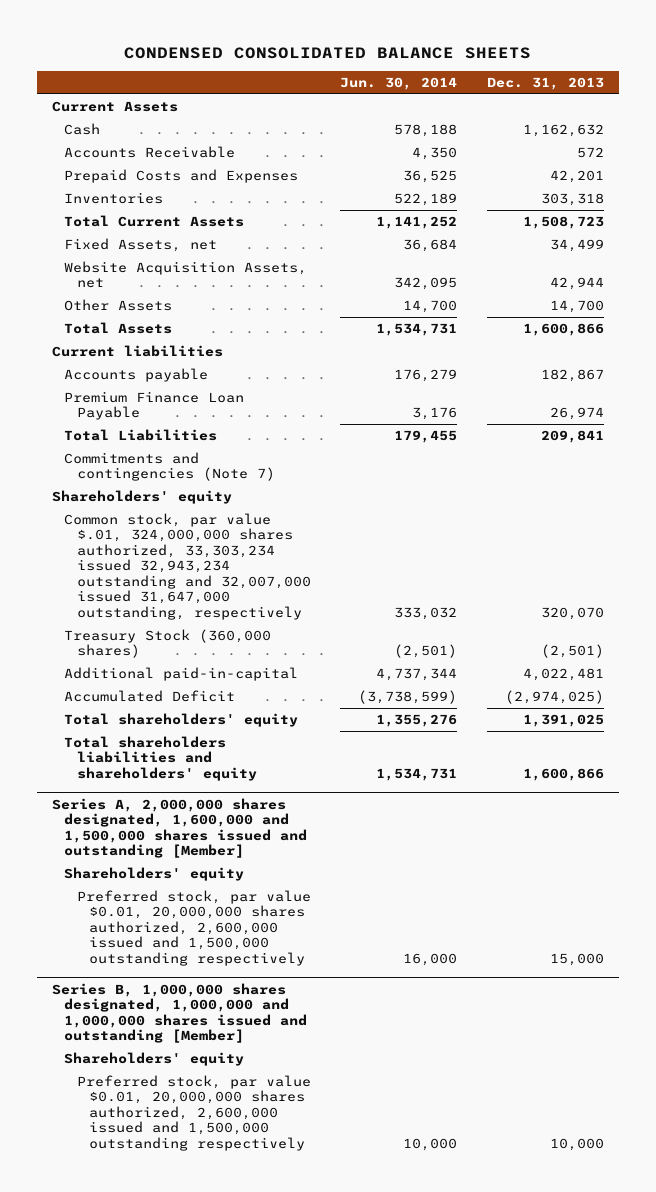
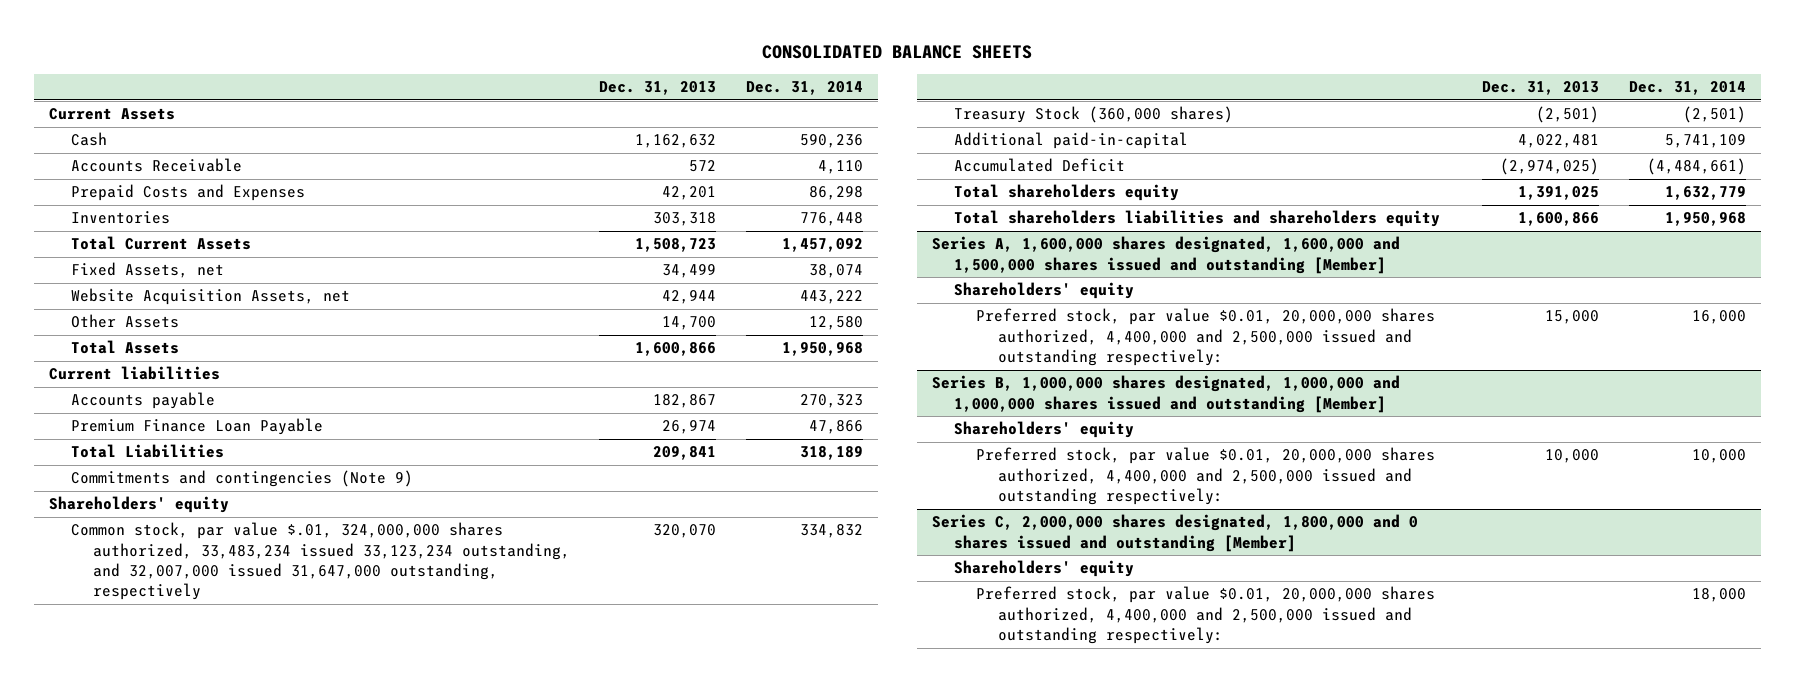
[124,46,532,59] CONDENSED CONSOLIDATED BALANCE SHEETS -> [762,45,1033,60] CONSOLIDATED BALANCE SHEETS
[340,76,458,90] Jun. 30, 2014 -> none
none -> [745,81,863,96] Dec. 31, 2014
[64,452,275,482] Commitments and contingencies (Note 7) -> [70,470,413,488] Commitments and contingencies (Note 9)
[64,513,311,620] Common stock, par value $.01, 324,000,000 shares authorized, 33,303,234 issued 32,943,234 outstanding and 32,007,000 issued 31,647,000 outstanding, respectively -> [70,522,571,601] Common stock, par value $.01, 324,000,000 shares authorized, 33,483,234 issued 33,123,234 outstanding, and 32,007,000 issued 31,647,000 outstanding, respectively
[64,713,299,728] Total shareholders' equity -> [953,184,1179,202] Total shareholders equity
[64,736,257,781] Total shareholders liabilities and shareholders' equity -> [953,210,1440,228] Total shareholders liabilities and shareholders equity
[52,797,308,859] Series A, 2,000,000 shares designated, 1,600,000 and 1,500,000 shares issued and outstanding [Member] -> [931,236,1400,274] Series A, 1,600,000 shares designated, 1,600,000 and 1,500,000 shares issued and outstanding [Member]
[76,890,311,966] Preferred stock, par value $0.01, 20,000,000 shares authorized, 2,600,000 issued and 1,500,000 outstanding respectively -> [976,308,1436,367] Preferred stock, par value $0.01, 20,000,000 shares authorized, 4,400,000 and 2,500,000 issued and outstanding respectively:
[76,1075,311,1151] Preferred stock, par value $0.01, 20,000,000 shares authorized, 2,600,000 issued and 1,500,000 outstanding respectively -> [976,447,1436,506] Preferred stock, par value $0.01, 20,000,000 shares authorized, 4,400,000 and 2,500,000 issued and outstanding respectively:
none -> [931,514,1418,552] Series C, 2,000,000 shares designated, 1,800,000 and 0 shares issued and outstanding [Member]
none -> [953,560,1134,578] Shareholders' equity
none -> [976,586,1436,645] Preferred stock, par value $0.01, 20,000,000 shares authorized, 4,400,000 and 2,500,000 issued and outstanding respectively:

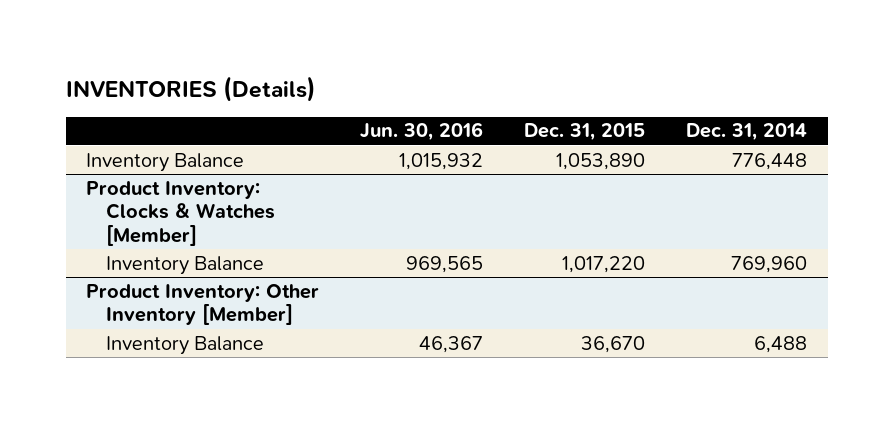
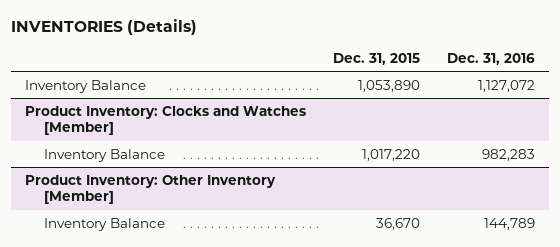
[360,122,484,142] Jun. 30, 2016 -> none
[686,123,808,142] Dec. 31, 2014 -> none
none -> [447,52,536,65] Dec. 31, 2016
[86,180,275,246] Product Inventory: Clocks & Watches [Member] -> [24,105,306,136] Product Inventory: Clocks and Watches [Member]

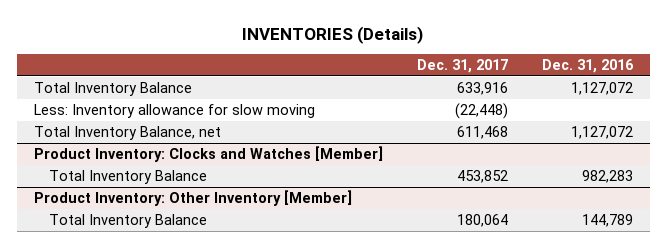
[333,52,421,65] Dec. 31, 2015 -> none
none -> [416,59,508,74] Dec. 31, 2017
none -> [33,81,192,96] Total Inventory Balance
none -> [33,103,315,118] Less: Inventory allowance for slow moving
[24,79,146,93] Inventory Balance -> [33,125,221,140] Total Inventory Balance, net
[43,148,165,162] Inventory Balance -> [48,169,207,184] Total Inventory Balance
[43,217,165,231] Inventory Balance -> [48,213,207,228] Total Inventory Balance

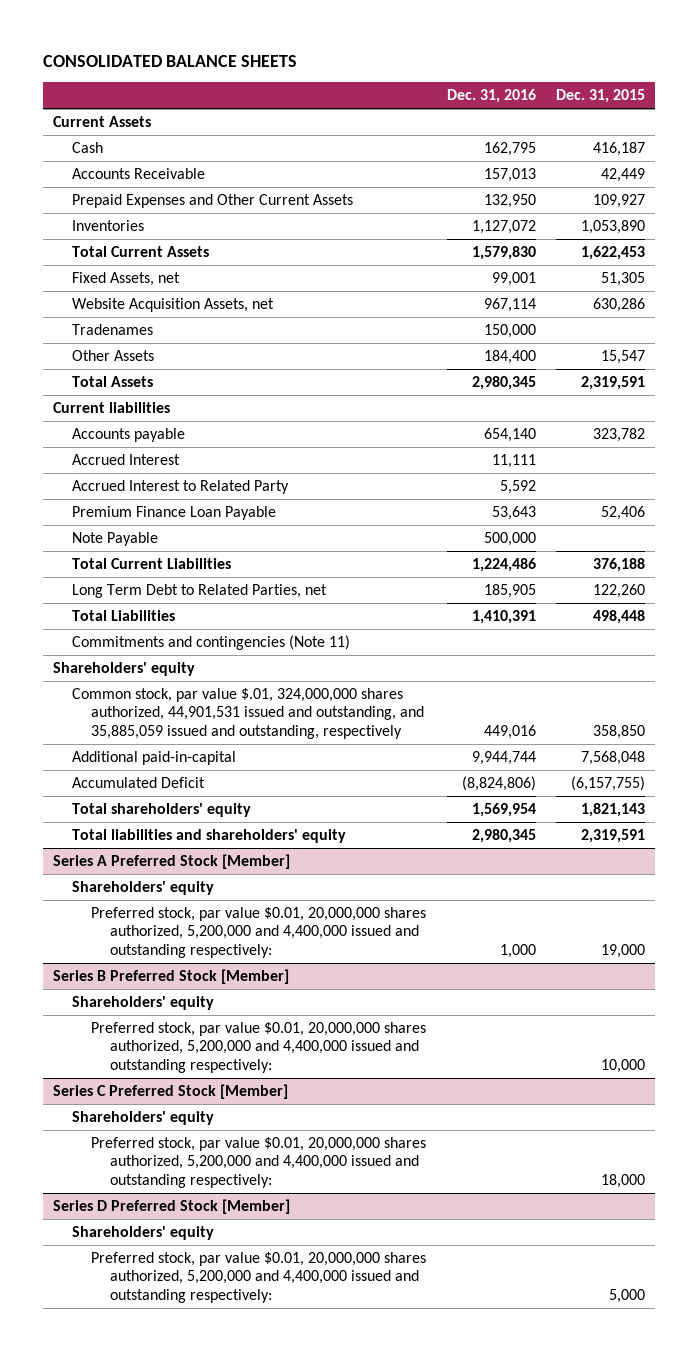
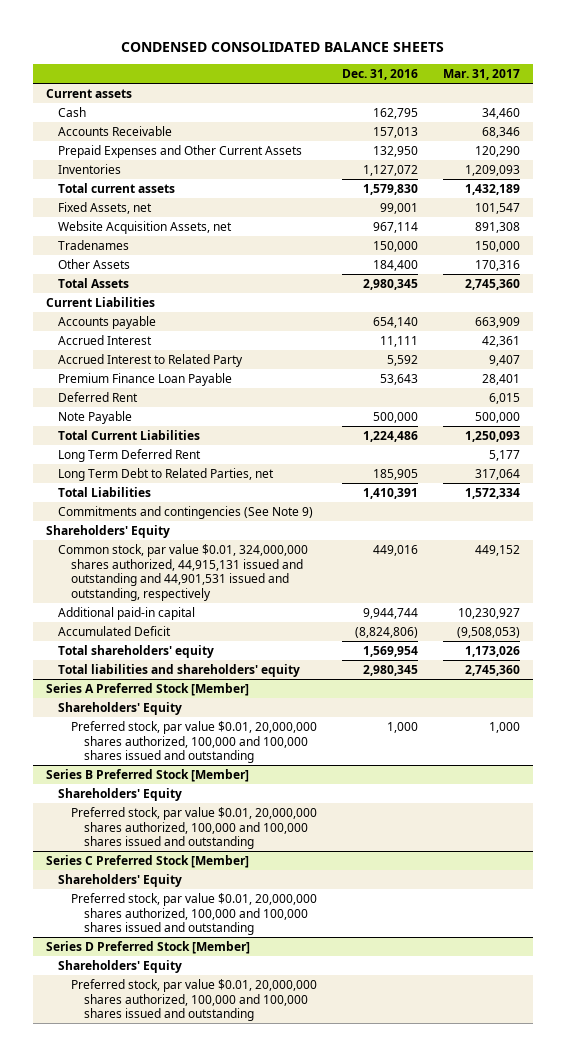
[42,54,297,67] CONSOLIDATED BALANCE SHEETS -> [120,42,444,53] CONDENSED CONSOLIDATED BALANCE SHEETS
[556,89,646,104] Dec. 31, 2015 -> none
none -> [443,69,521,81] Mar. 31, 2017
[52,116,151,128] Current Assets -> [45,88,132,98] Current assets
[72,246,210,258] Total Current Assets -> [58,182,176,193] Total current assets
[52,402,170,414] Current liabilities -> [45,296,155,307] Current Liabilities
none -> [58,391,139,402] Deferred Rent
none -> [58,448,202,462] Long Term Deferred Rent
[72,635,351,651] Commitments and contingencies (Note 11) -> [58,505,314,519] Commitments and contingencies (See Note 9)
[52,662,195,677] Shareholders' equity -> [45,524,170,538] Shareholders' Equity
[72,688,425,739] Common stock, par value $.01, 324,000,000 shares authorized, 44,901,531 issued and outstanding, and 35,885,059 issued and outstanding, respectively -> [58,543,309,602] Common stock, par value $0.01, 324,000,000 shares authorized, 44,915,131 issued and outstanding and 44,901,531 issued and outstanding, respectively
[72,751,237,766] Additional paid-in-capital -> [58,606,196,620] Additional paid-in capital
[72,881,215,896] Shareholders' equity -> [58,701,183,715] Shareholders' Equity
[91,907,427,958] Preferred stock, par value $0.01, 20,000,000 shares authorized, 5,200,000 and 4,400,000 issued and outstanding respectively: -> [70,720,317,764] Preferred stock, par value $0.01, 20,000,000 shares authorized, 100,000 and 100,000 shares issued and outstanding
[72,996,215,1011] Shareholders' equity -> [58,787,183,801] Shareholders' Equity
[91,1022,427,1073] Preferred stock, par value $0.01, 20,000,000 shares authorized, 5,200,000 and 4,400,000 issued and outstanding respectively: -> [70,806,317,850] Preferred stock, par value $0.01, 20,000,000 shares authorized, 100,000 and 100,000 shares issued and outstanding
[72,1111,215,1126] Shareholders' equity -> [58,873,183,887] Shareholders' Equity
[91,1137,427,1188] Preferred stock, par value $0.01, 20,000,000 shares authorized, 5,200,000 and 4,400,000 issued and outstanding respectively: -> [70,892,317,936] Preferred stock, par value $0.01, 20,000,000 shares authorized, 100,000 and 100,000 shares issued and outstanding
[72,1226,215,1241] Shareholders' equity -> [58,959,183,973] Shareholders' Equity
[91,1252,427,1303] Preferred stock, par value $0.01, 20,000,000 shares authorized, 5,200,000 and 4,400,000 issued and outstanding respectively: -> [70,978,317,1022] Preferred stock, par value $0.01, 20,000,000 shares authorized, 100,000 and 100,000 shares issued and outstanding

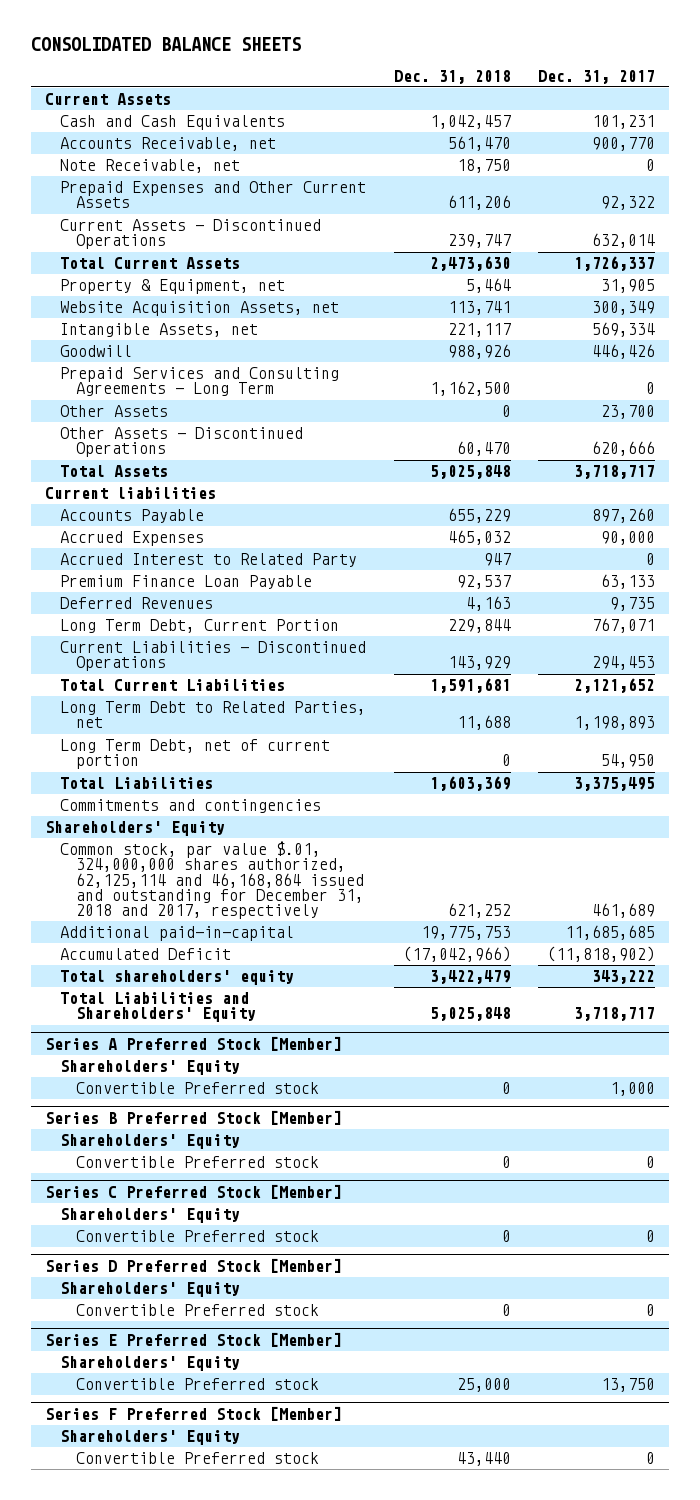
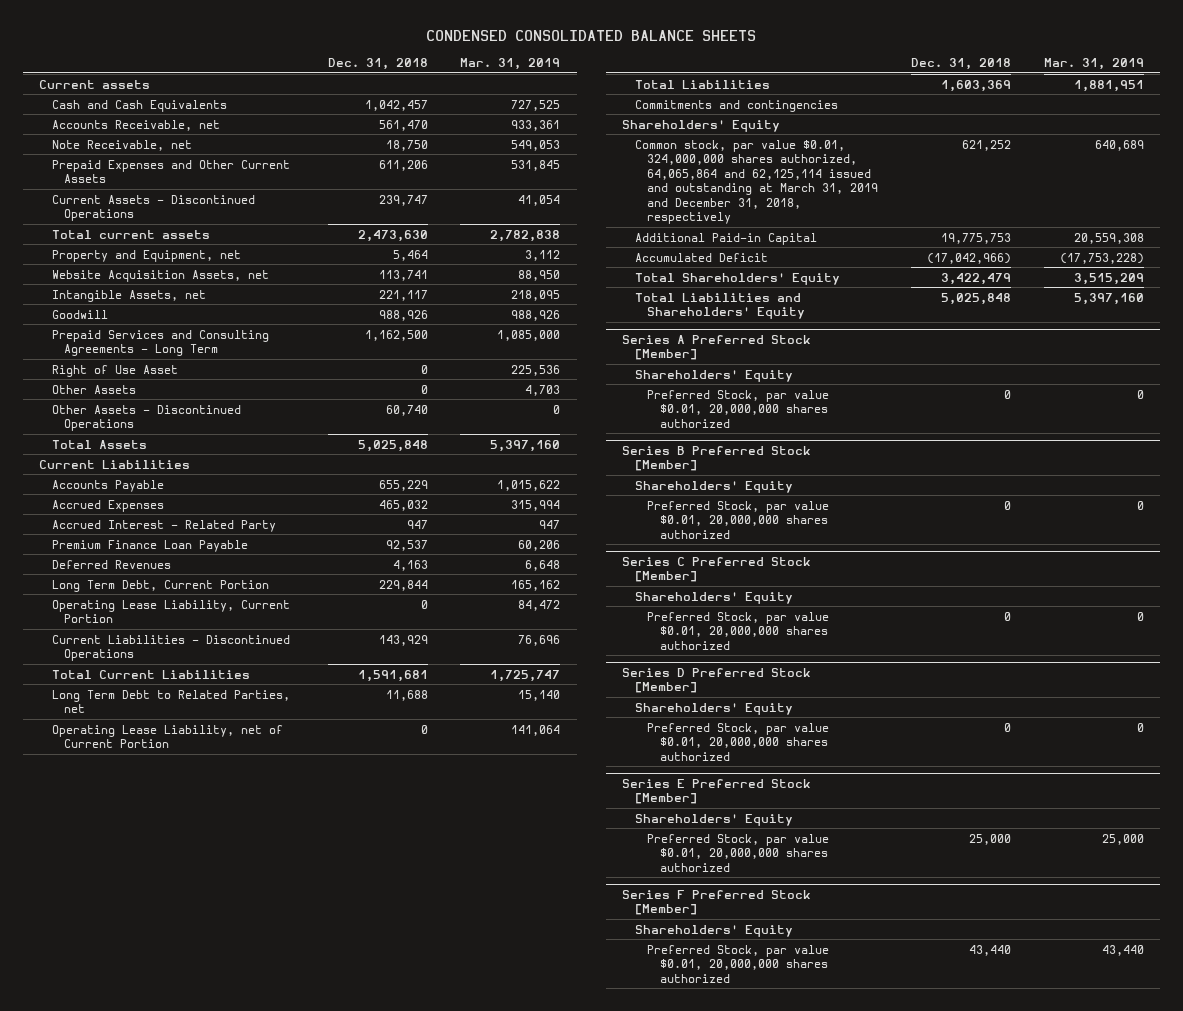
[30,37,301,52] CONSOLIDATED BALANCE SHEETS -> [426,29,757,41] CONDENSED CONSOLIDATED BALANCE SHEETS
[538,69,656,84] Dec. 31, 2017 -> none
none -> [460,58,561,71] Mar. 31, 2019
[44,93,171,106] Current Assets -> [39,79,151,89] Current assets
[60,257,241,270] Total Current Assets -> [51,229,210,239] Total current assets
[60,279,286,295] Property & Equipment, net -> [51,249,241,262] Property and Equipment, net
none -> [51,364,178,377] Right of Use Asset
[456,441,511,457] 60,470 -> [385,404,428,416] 60,740
[44,487,216,500] Current liabilities -> [39,459,191,469] Current Liabilities
[60,553,358,568] Accrued Interest to Related Party -> [51,519,276,532] Accrued Interest - Related Party
none -> [51,599,290,624] Operating Lease Liability, Current Portion
[60,739,331,770] Long Term Debt, net of current portion -> none
none -> [51,724,283,749] Operating Lease Liability, net of Current Portion
[60,841,364,920] Common stock, par value $.01, 324,000,000 shares authorized, 62,125,114 and 46,168,864 issued and outstanding for December 31, 2018 and 2017, respectively -> [634,139,879,225] Common stock, par value $0.01, 324,000,000 shares authorized, 64,065,864 and 62,125,114 issued and outstanding at March 31, 2019 and December 31, 2018, respectively
[60,926,295,942] Additional paid-in-capital -> [634,232,817,245] Additional Paid-in Capital
[60,970,295,986] Total shareholders' equity -> [634,272,840,285] Total Shareholders' Equity
[75,1082,319,1095] Convertible Preferred stock -> [647,389,830,428] Preferred Stock, par value $0.01, 20,000,000 shares authorized
[75,1156,319,1169] Convertible Preferred stock -> [647,500,830,539] Preferred Stock, par value $0.01, 20,000,000 shares authorized
[75,1230,319,1243] Convertible Preferred stock -> [647,611,830,650] Preferred Stock, par value $0.01, 20,000,000 shares authorized
[75,1304,319,1317] Convertible Preferred stock -> [647,722,830,761] Preferred Stock, par value $0.01, 20,000,000 shares authorized
[75,1378,319,1391] Convertible Preferred stock -> [647,833,830,872] Preferred Stock, par value $0.01, 20,000,000 shares authorized
[75,1452,319,1465] Convertible Preferred stock -> [647,944,830,983] Preferred Stock, par value $0.01, 20,000,000 shares authorized

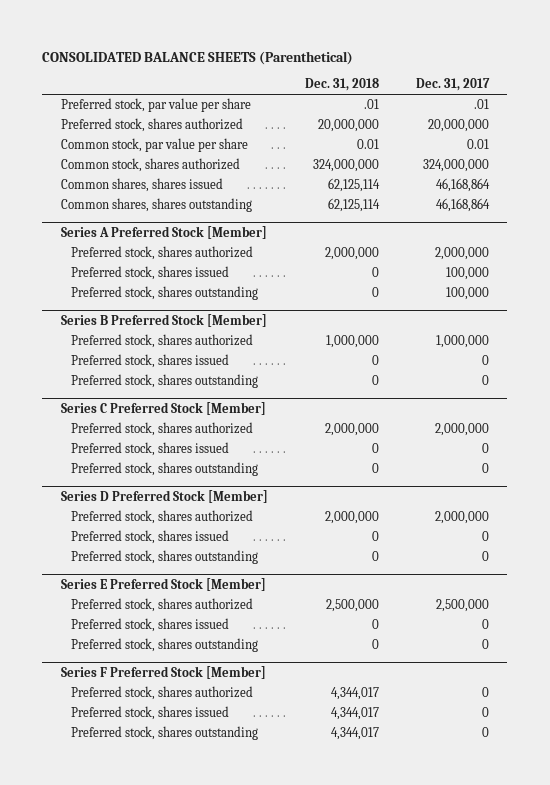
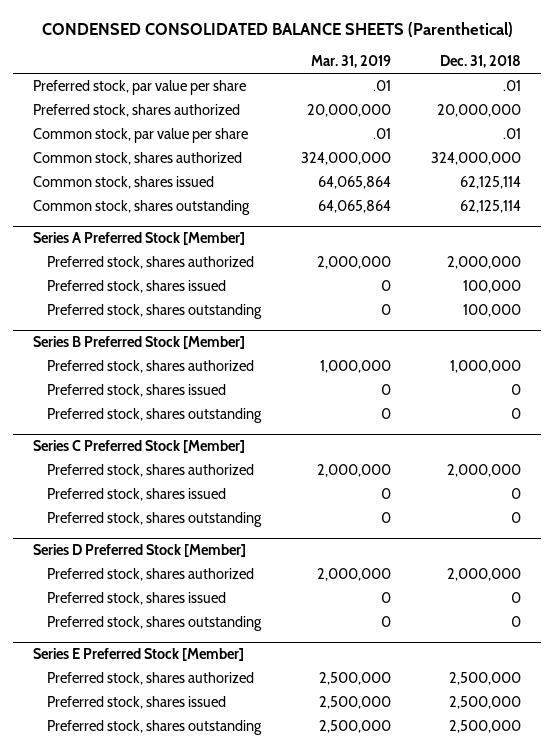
[42,50,354,65] CONSOLIDATED BALANCE SHEETS (Parenthetical) -> [42,22,514,38] CONDENSED CONSOLIDATED BALANCE SHEETS (Parenthetical)
[415,78,490,92] Dec. 31, 2017 -> none
none -> [311,55,392,69] Mar. 31, 2019
[356,139,379,150] 0.01 -> [503,127,522,139] .01
[60,178,223,193] Common shares, shares issued -> [33,175,215,189] Common stock, shares issued
[60,198,252,213] Common shares, shares outstanding -> [33,199,251,215] Common stock, shares outstanding
[371,267,379,278] 0 -> [463,279,522,293] 100,000
[371,287,379,298] 0 -> [463,303,522,317] 100,000
[60,666,266,680] Series F Preferred Stock [Member] -> none
[71,686,254,701] Preferred stock, shares authorized -> none
[71,706,230,721] Preferred stock, shares issued -> none
[71,726,259,741] Preferred stock, shares outstanding -> none
[371,619,379,630] 0 -> [449,695,522,709] 2,500,000
[371,639,379,650] 0 -> [449,719,522,733] 2,500,000

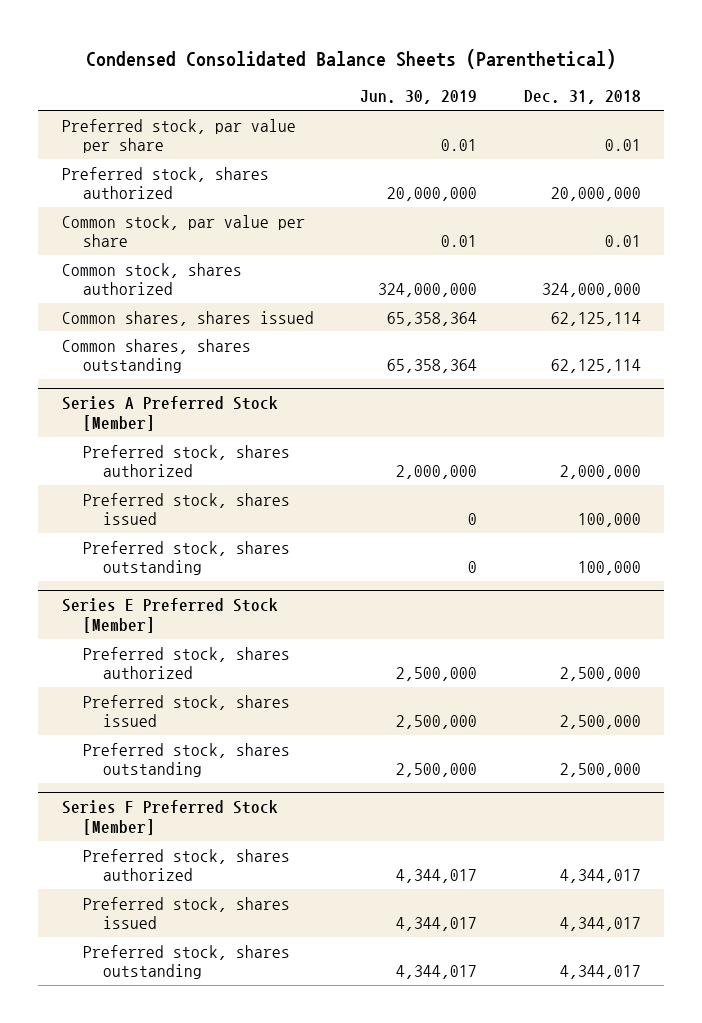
[42,22,514,38] CONDENSED CONSOLIDATED BALANCE SHEETS (Parenthetical) -> [86,48,617,69] Condensed Consolidated Balance Sheets (Parenthetical)
[311,55,392,69] Mar. 31, 2019 -> none
none -> [360,90,478,105] Jun. 30, 2019
[503,79,522,91] .01 -> [604,139,641,152] 0.01
[503,127,522,139] .01 -> [604,235,641,248] 0.01
[33,175,215,189] Common stock, shares issued -> [61,310,314,326] Common shares, shares issued
[33,199,251,215] Common stock, shares outstanding -> [61,338,251,374] Common shares, shares outstanding
[33,336,246,350] Series B Preferred Stock [Member] -> none
[47,359,255,373] Preferred stock, shares authorized -> none
[47,383,227,397] Preferred stock, shares issued -> none
[47,407,263,423] Preferred stock, shares outstanding -> none
[33,440,246,454] Series C Preferred Stock [Member] -> none
[47,463,255,477] Preferred stock, shares authorized -> none
[47,487,227,501] Preferred stock, shares issued -> none
[47,511,263,527] Preferred stock, shares outstanding -> none
[33,544,247,558] Series D Preferred Stock [Member] -> none
[47,567,255,581] Preferred stock, shares authorized -> none
[47,591,227,605] Preferred stock, shares issued -> none
[47,615,263,631] Preferred stock, shares outstanding -> none
none -> [61,800,278,836] Series F Preferred Stock [Member]
none -> [82,848,290,882] Preferred stock, shares authorized
none -> [82,896,290,930] Preferred stock, shares issued
none -> [82,944,290,980] Preferred stock, shares outstanding

